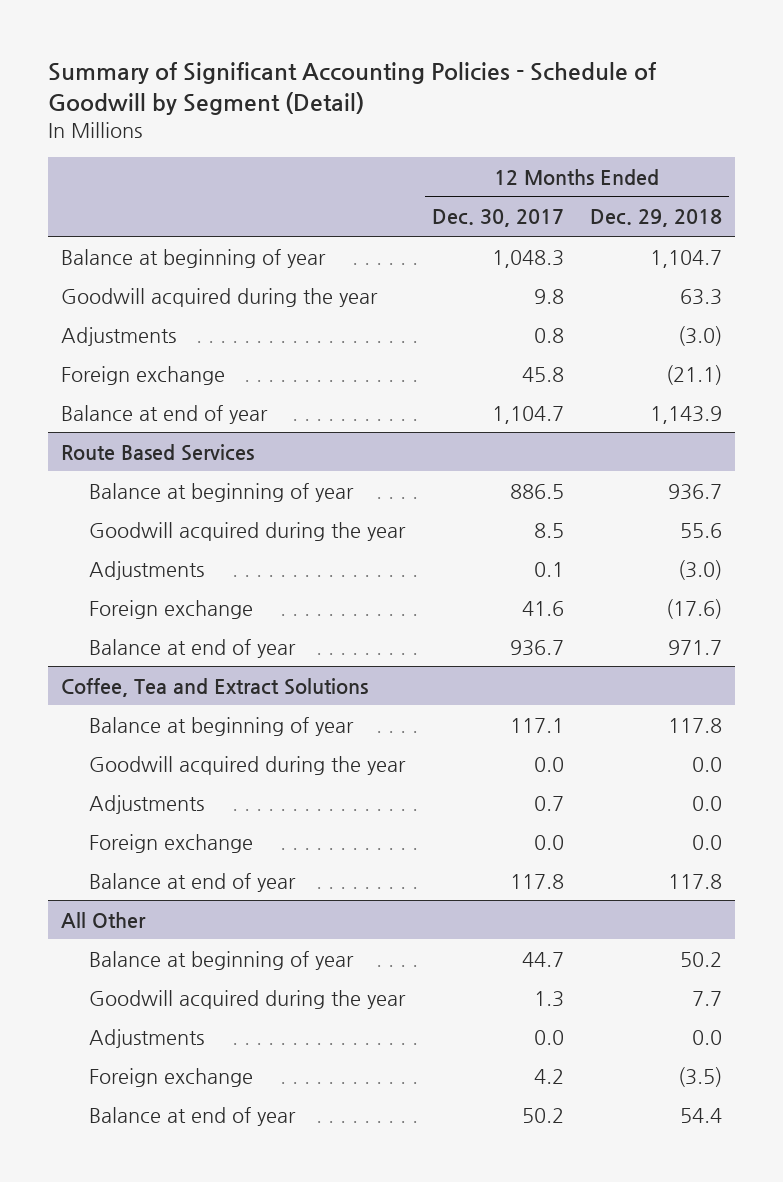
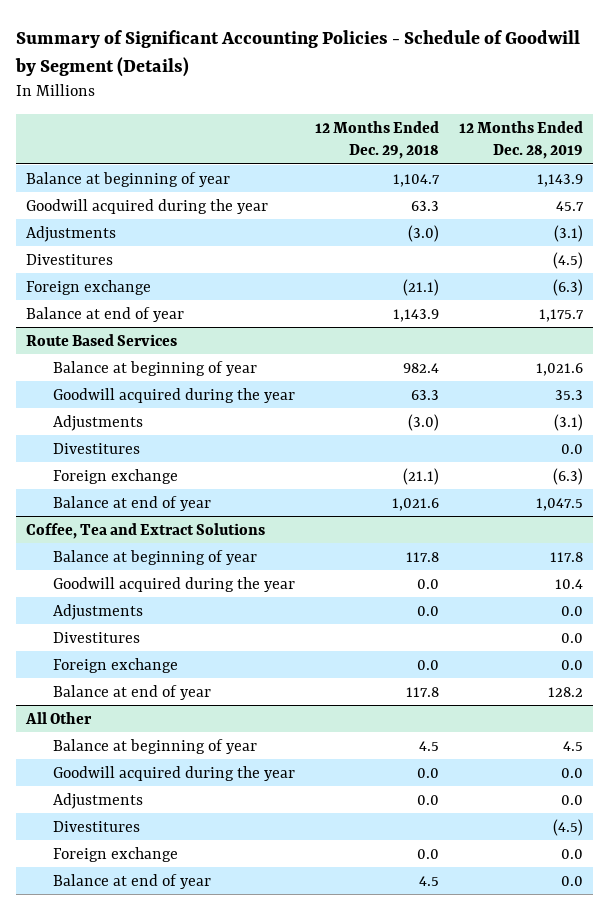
[47,62,657,116] Summary of Significant Accounting Policies - Schedule of Goodwill by Segment (Detail) -> [14,29,580,77] Summary of Significant Accounting Policies - Schedule of Goodwill by Segment (Details)
[431,209,564,228] Dec. 30, 2017 -> none
none -> [458,120,583,160] 12 Months Ended Dec. 28, 2019
none -> [25,253,113,265] Divestitures
[668,483,723,500] 936.7 -> [402,362,439,373] 982.4
[680,522,723,538] 55.6 -> [410,389,439,400] 63.3
none -> [53,442,141,454] Divestitures
[666,598,723,619] (17.6) -> [402,467,439,485] (21.1)
[668,639,723,655] 971.7 -> [391,497,439,511] 1,021.6
none -> [53,631,141,643] Divestitures
[680,951,723,967] 50.2 -> [418,740,439,751] 4.5
[692,990,723,1006] 7.7 -> [416,767,439,778] 0.0
none -> [53,820,141,832] Divestitures
[678,1066,723,1087] (3.5) -> [416,848,439,859] 0.0
[680,1107,723,1123] 54.4 -> [418,875,439,886] 4.5

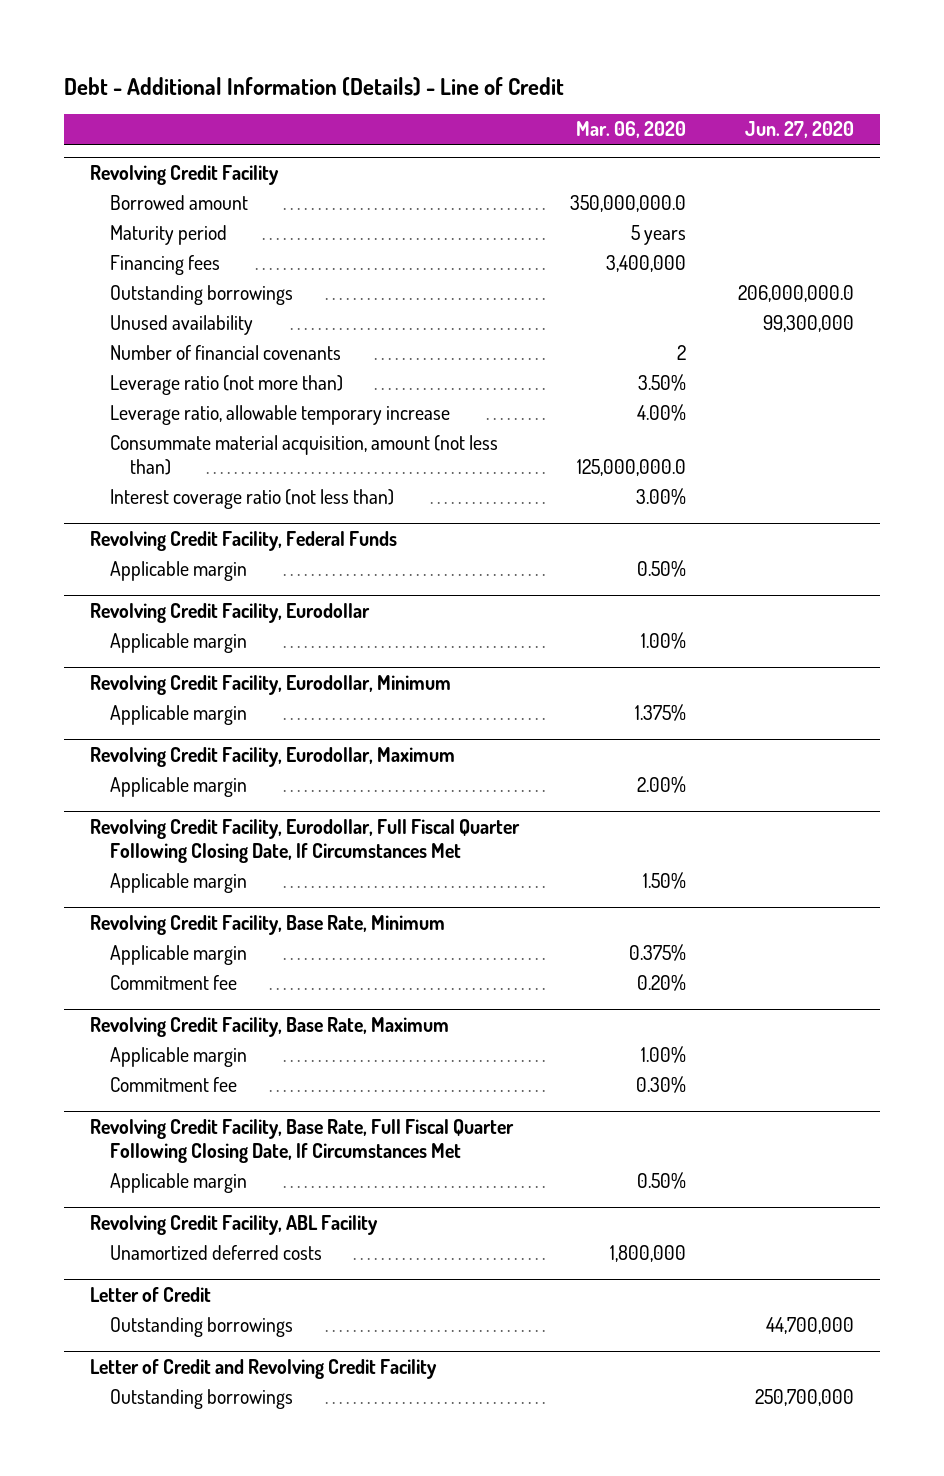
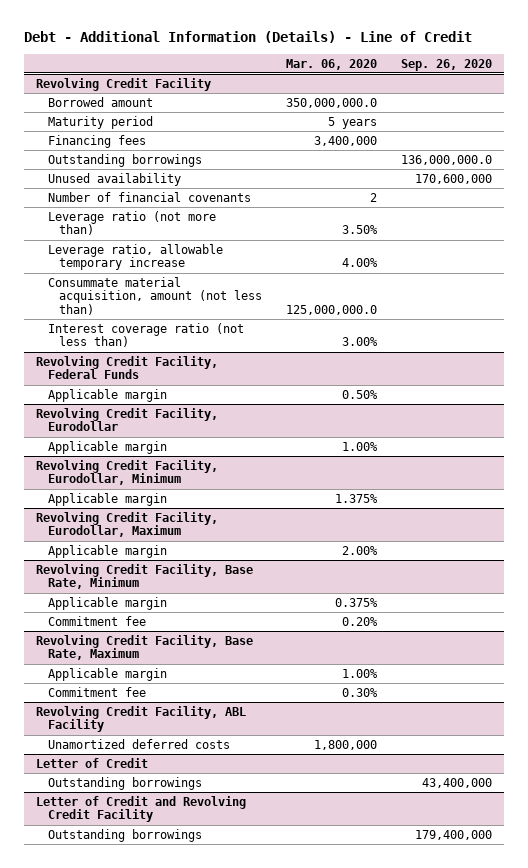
[744,121,854,139] Jun. 27, 2020 -> none
none -> [400,58,492,71] Sep. 26, 2020
[90,819,521,864] Revolving Credit Facility, Eurodollar, Full Fiscal Quarter Following Closing Date, If Circumstances Met -> none
[110,873,248,894] Applicable margin -> none
[90,1119,515,1164] Revolving Credit Facility, Base Rate, Full Fiscal Quarter Following Closing Date, If Circumstances Met -> none
[110,1173,248,1194] Applicable margin -> none

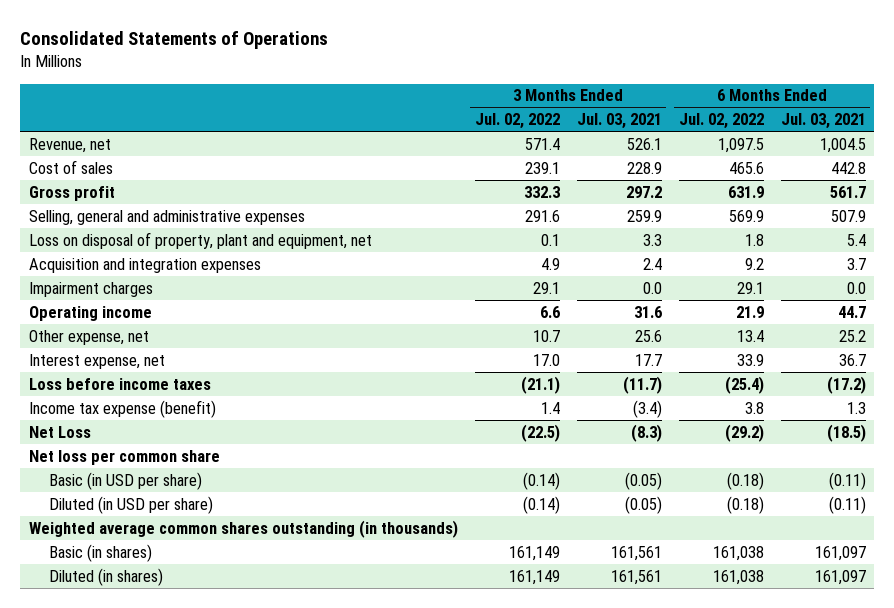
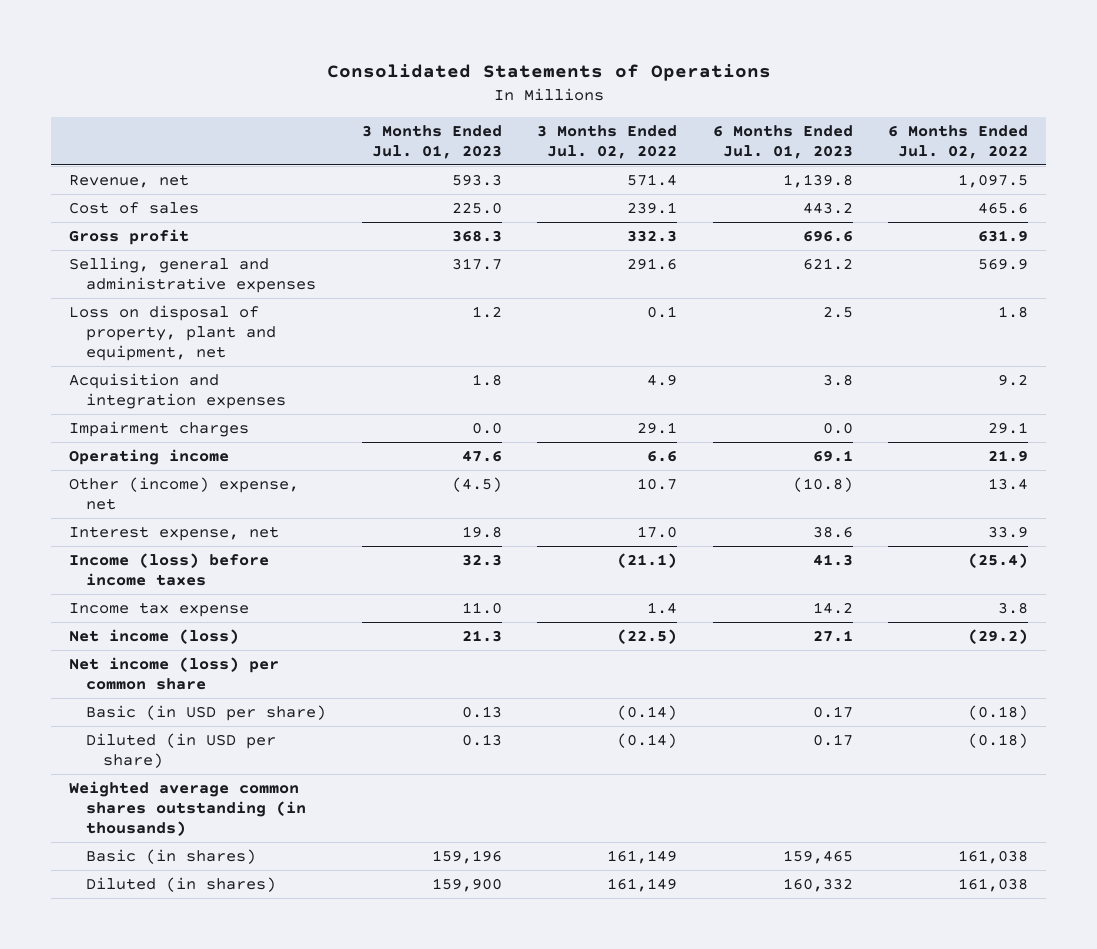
[576,113,662,130] Jul. 03, 2021 -> none
[780,113,866,130] Jul. 03, 2021 -> none
none -> [361,124,502,159] 3 Months Ended Jul. 01, 2023
none -> [712,124,853,159] 6 Months Ended Jul. 01, 2023
[28,329,149,345] Other expense, net -> [69,476,300,510] Other (income) expense, net
[28,377,211,390] Loss before income taxes -> [69,552,270,586] Income (loss) before income taxes
[28,399,216,418] Income tax expense (benefit) -> [69,601,250,617] Income tax expense
[28,425,91,438] Net Loss -> [69,628,240,644] Net income (loss)
[28,449,220,465] Net loss per common share -> [69,656,280,690] Net income (loss) per common share

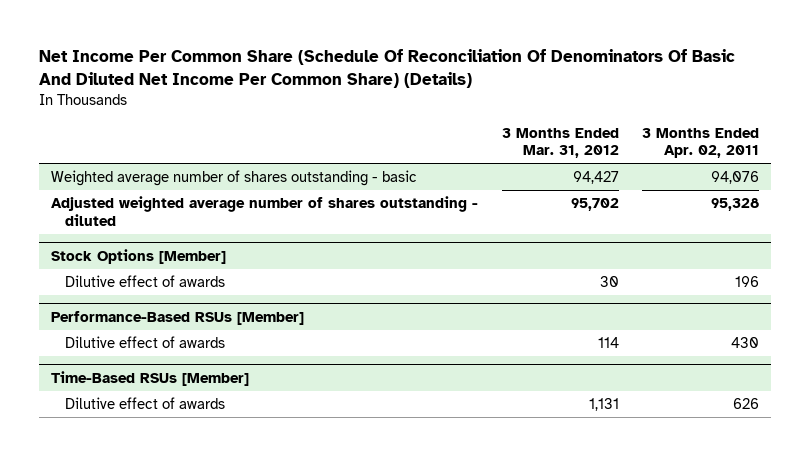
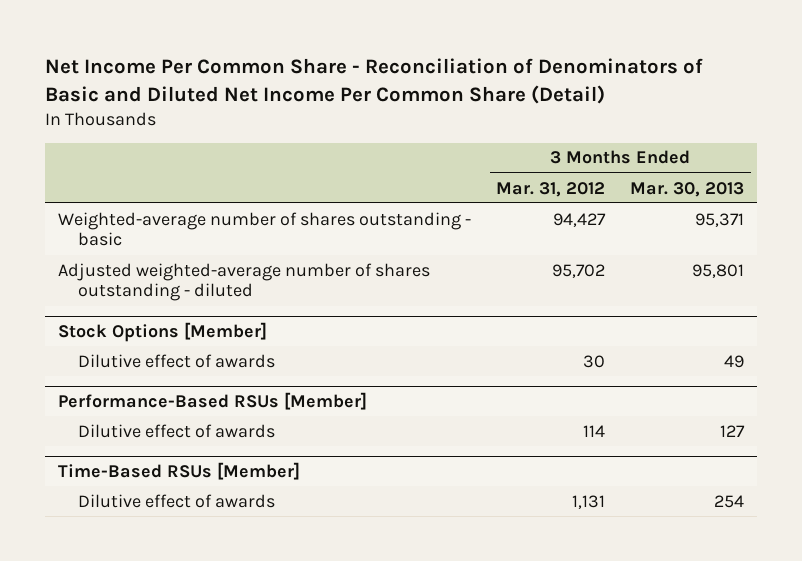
[38,48,735,88] Net Income Per Common Share (Schedule Of Reconciliation Of Denominators Of Basic And Diluted Net Income Per Common Share) (Details) -> [45,58,704,104] Net Income Per Common Share - Reconciliation of Denominators of Basic and Diluted Net Income Per Common Share (Detail)
[642,127,760,159] 3 Months Ended Apr. 02, 2011 -> none
none -> [630,181,745,197] Mar. 30, 2013
[50,170,417,187] Weighted average number of shares outstanding - basic -> [58,211,472,247] Weighted-average number of shares outstanding - basic
[50,196,478,226] Adjusted weighted average number of shares outstanding - diluted -> [58,262,431,302] Adjusted weighted-average number of shares outstanding - diluted

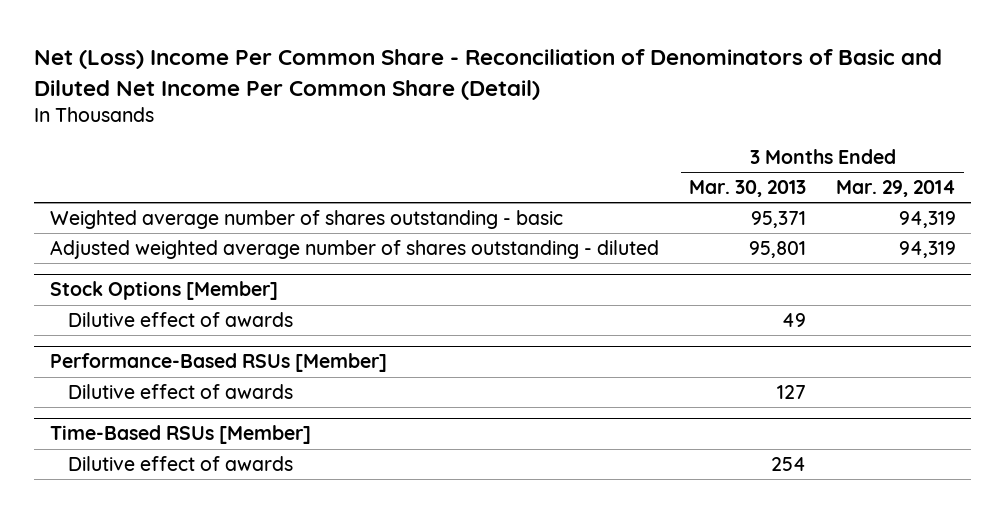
[45,58,704,104] Net Income Per Common Share - Reconciliation of Denominators of Basic and Diluted Net Income Per Common Share (Detail) -> [34,49,943,100] Net (Loss) Income Per Common Share - Reconciliation of Denominators of Basic and Diluted Net Income Per Common Share (Detail)
[496,181,606,197] Mar. 31, 2012 -> none
none -> [836,180,957,198] Mar. 29, 2014
[58,211,472,247] Weighted-average number of shares outstanding - basic -> [49,210,563,230] Weighted average number of shares outstanding - basic
[58,262,431,302] Adjusted weighted-average number of shares outstanding - diluted -> [49,240,659,260] Adjusted weighted average number of shares outstanding - diluted

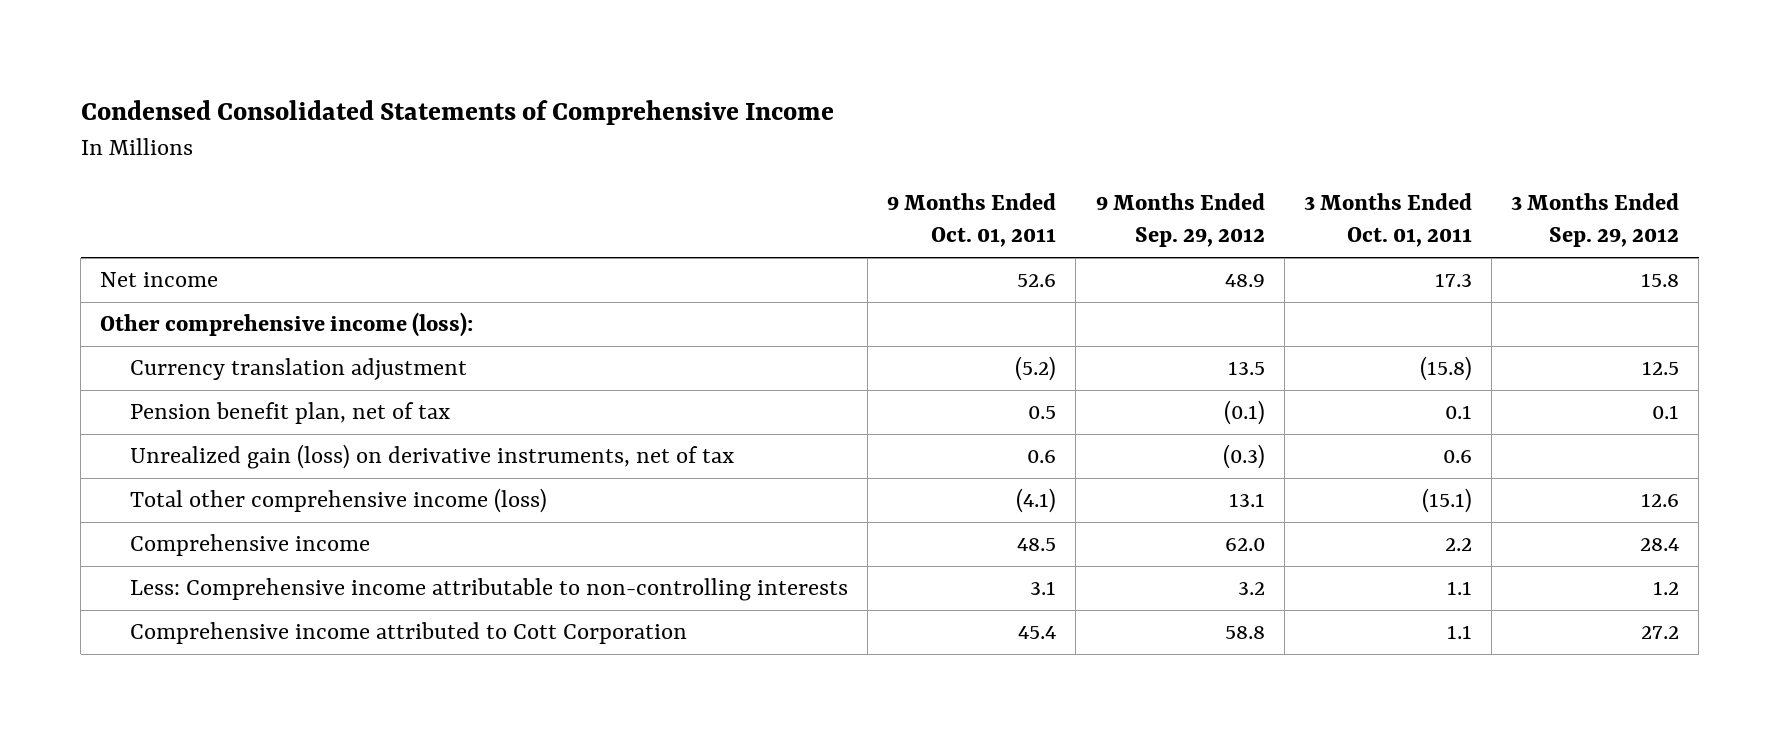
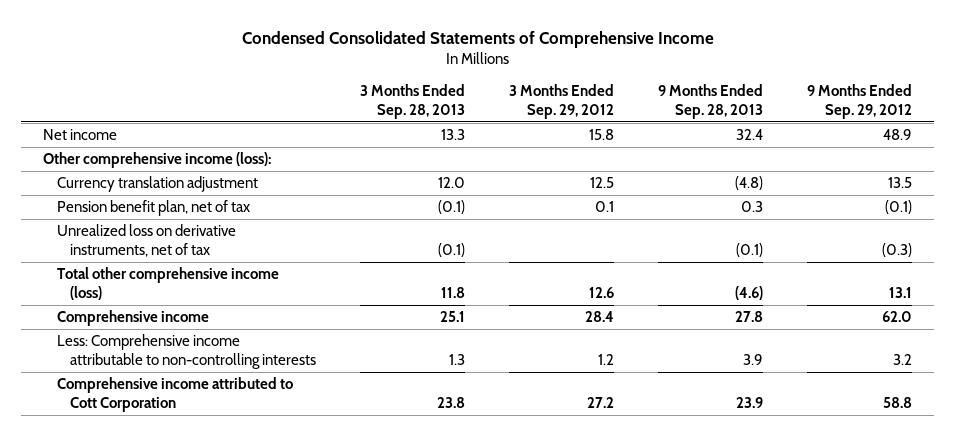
[887,193,1057,248] 9 Months Ended Oct. 01, 2011 -> none
[1303,193,1472,248] 3 Months Ended Oct. 01, 2011 -> none
none -> [360,84,466,119] 3 Months Ended Sep. 28, 2013
none -> [658,84,764,119] 9 Months Ended Sep. 28, 2013
[130,444,735,470] Unrealized gain (loss) on derivative instruments, net of tax -> [56,224,236,257] Unrealized loss on derivative instruments, net of tax

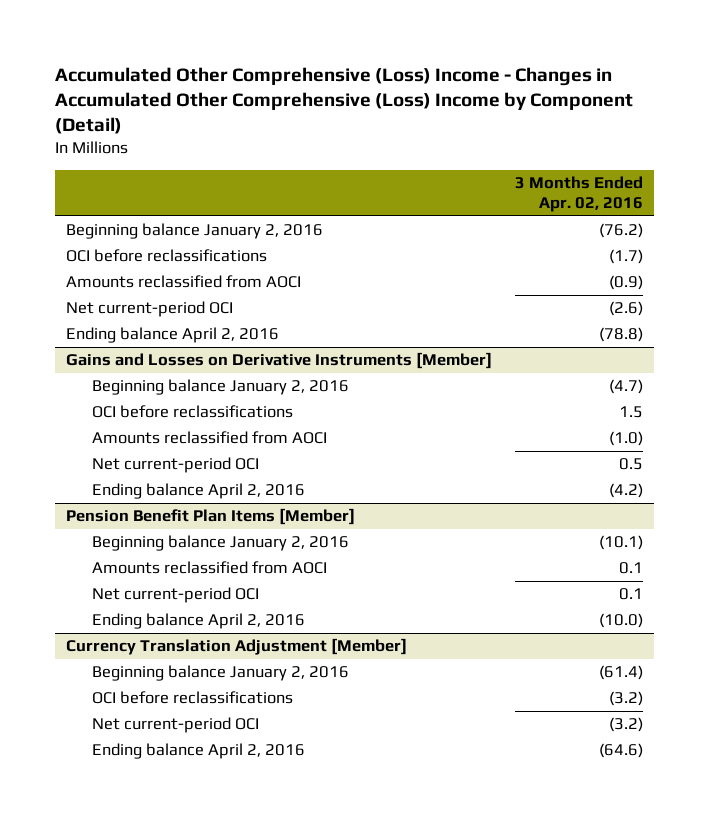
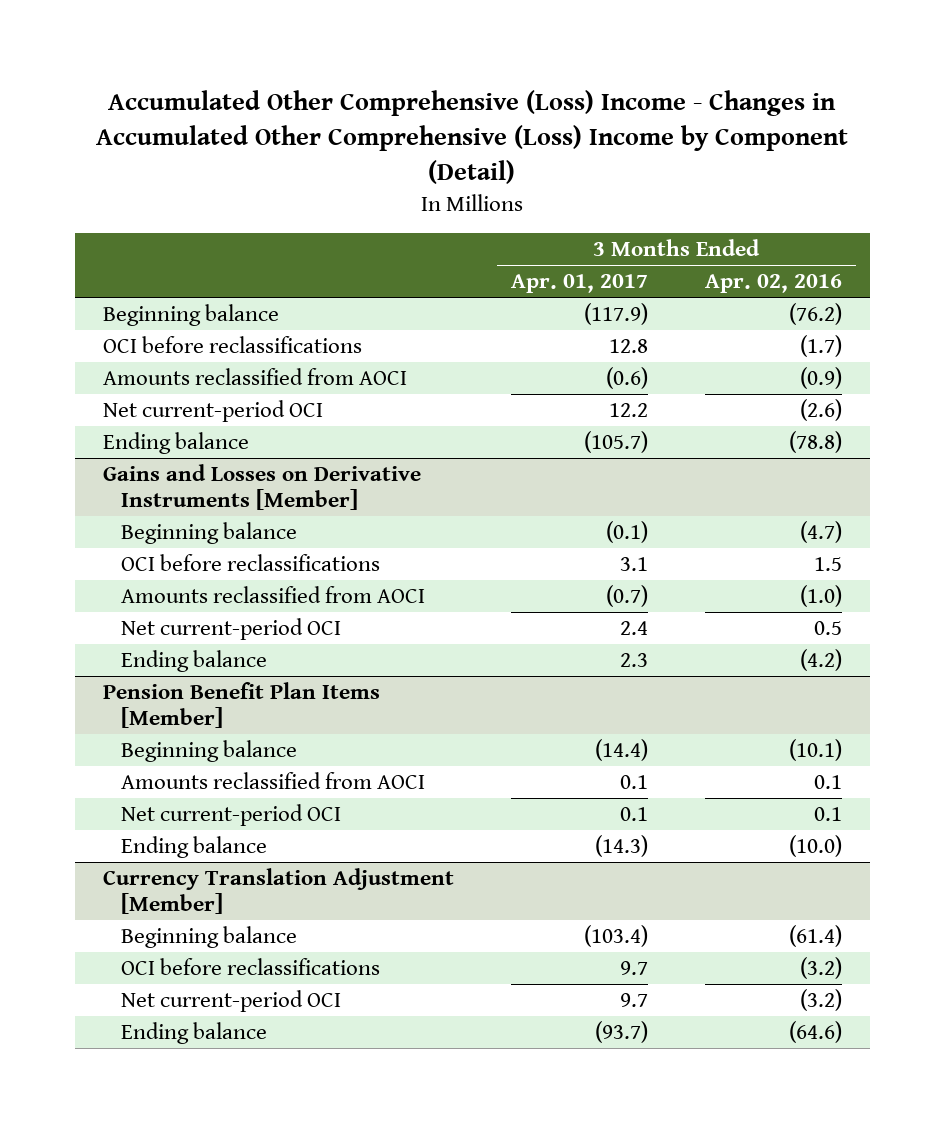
none -> [510,274,648,294] Apr. 01, 2017
[66,223,324,240] Beginning balance January 2, 2016 -> [102,304,279,327] Beginning balance
[66,327,280,344] Ending balance April 2, 2016 -> [102,432,249,455] Ending balance
[91,379,349,396] Beginning balance January 2, 2016 -> [120,522,297,545] Beginning balance
[91,483,305,500] Ending balance April 2, 2016 -> [120,650,267,673] Ending balance
[91,535,349,552] Beginning balance January 2, 2016 -> [120,740,297,763] Beginning balance
[91,613,305,630] Ending balance April 2, 2016 -> [120,836,267,859] Ending balance
[91,665,349,682] Beginning balance January 2, 2016 -> [120,926,297,949] Beginning balance
[91,743,305,760] Ending balance April 2, 2016 -> [120,1022,267,1045] Ending balance

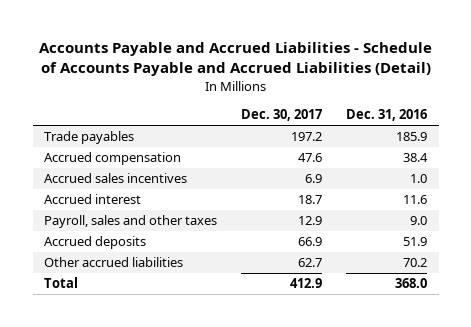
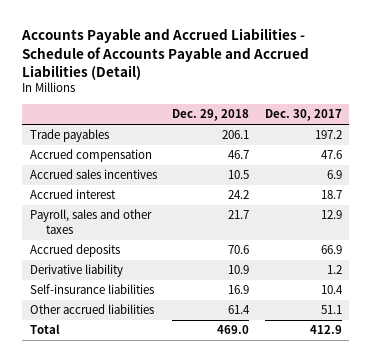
[345,109,427,122] Dec. 31, 2016 -> none
none -> [172,109,250,122] Dec. 29, 2018
none -> [30,264,124,278] Derivative liability
none -> [30,284,155,295] Self-insurance liabilities
[298,258,323,268] 62.7 -> [320,305,342,315] 51.1

